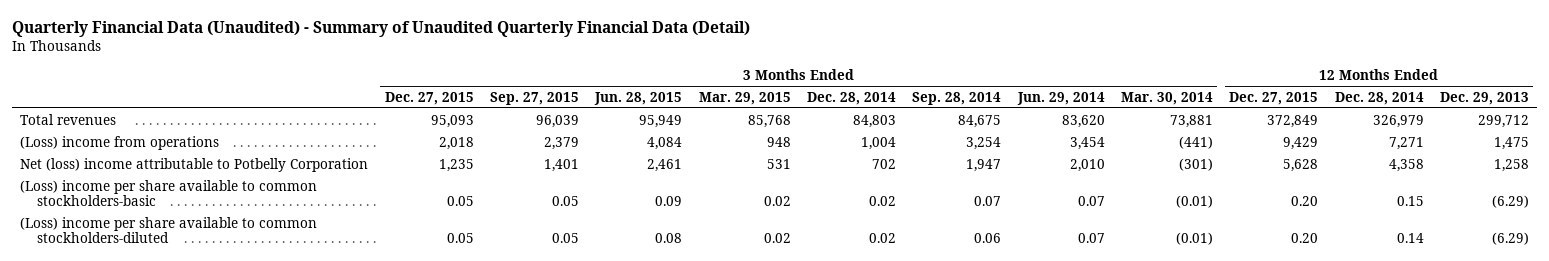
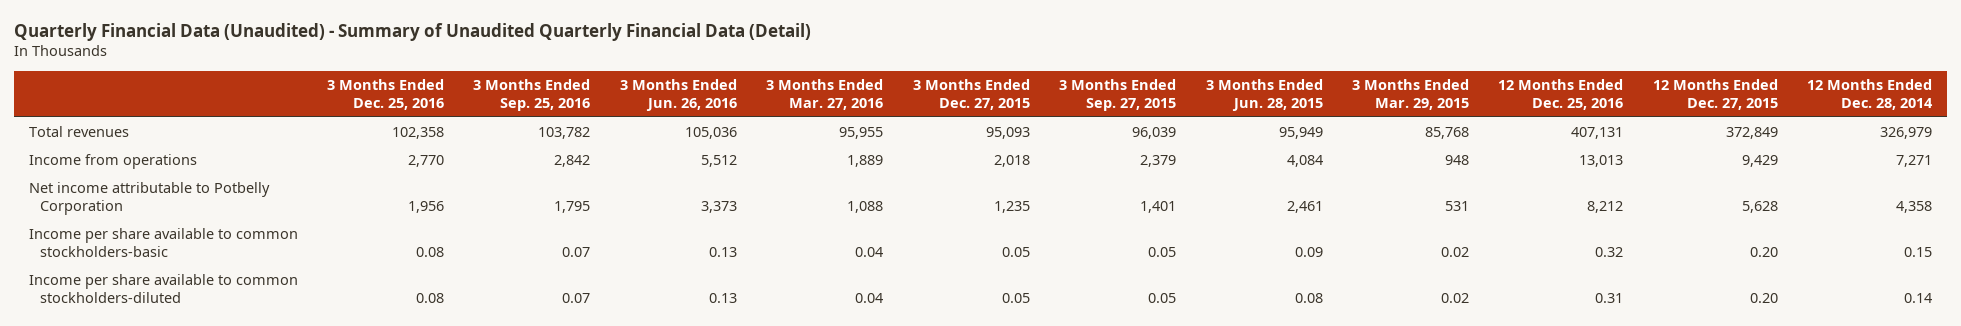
[806,91,896,105] Dec. 28, 2014 -> none
[912,91,1002,105] Sep. 28, 2014 -> none
[1016,91,1105,105] Jun. 29, 2014 -> none
[1121,91,1214,105] Mar. 30, 2014 -> none
[1440,91,1530,105] Dec. 29, 2013 -> none
none -> [327,79,445,110] 3 Months Ended Dec. 25, 2016
none -> [473,79,591,111] 3 Months Ended Sep. 25, 2016
none -> [619,79,737,111] 3 Months Ended Jun. 26, 2016
none -> [766,79,884,110] 3 Months Ended Mar. 27, 2016
none -> [1498,79,1624,110] 12 Months Ended Dec. 25, 2016
[20,135,220,150] (Loss) income from operations -> [28,154,197,170] Income from operations
[20,157,369,172] Net (loss) income attributable to Potbelly Corporation -> [28,182,270,216] Net income attributable to Potbelly Corporation
[20,179,318,207] (Loss) income per share available to common stockholders-basic -> [28,228,298,258] Income per share available to common stockholders-basic
[20,216,318,244] (Loss) income per share available to common stockholders-diluted -> [28,274,298,304] Income per share available to common stockholders-diluted

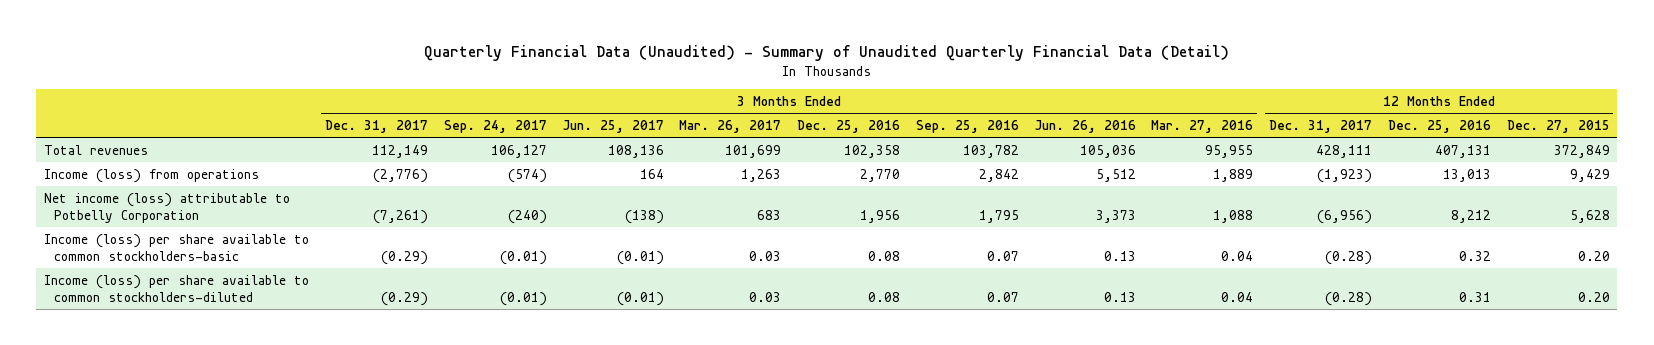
[912,79,1030,110] 3 Months Ended Dec. 27, 2015 -> none
[1059,79,1177,111] 3 Months Ended Sep. 27, 2015 -> none
[1205,79,1323,111] 3 Months Ended Jun. 28, 2015 -> none
[1351,79,1469,110] 3 Months Ended Mar. 29, 2015 -> none
[1807,79,1934,110] 12 Months Ended Dec. 28, 2014 -> none
none -> [325,119,429,133] Dec. 31, 2017
none -> [443,119,547,133] Sep. 24, 2017
none -> [562,119,664,133] Jun. 25, 2017
none -> [679,119,782,133] Mar. 26, 2017
none -> [1269,119,1373,133] Dec. 31, 2017
[28,154,197,170] Income from operations -> [44,168,260,183] Income (loss) from operations
[28,182,270,216] Net income attributable to Potbelly Corporation -> [44,192,291,223] Net income (loss) attributable to Potbelly Corporation
[28,228,298,258] Income per share available to common stockholders-basic -> [44,233,310,261] Income (loss) per share available to common stockholders-basic
[28,274,298,304] Income per share available to common stockholders-diluted -> [44,274,310,302] Income (loss) per share available to common stockholders-diluted

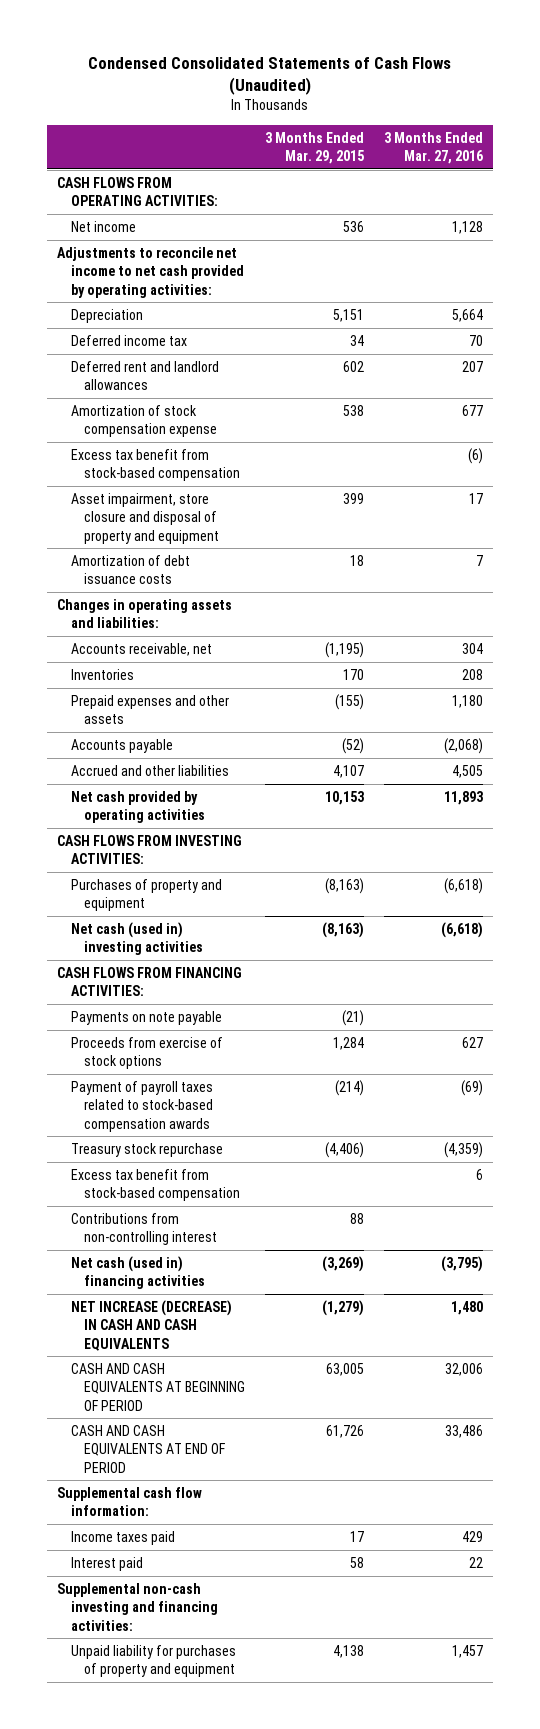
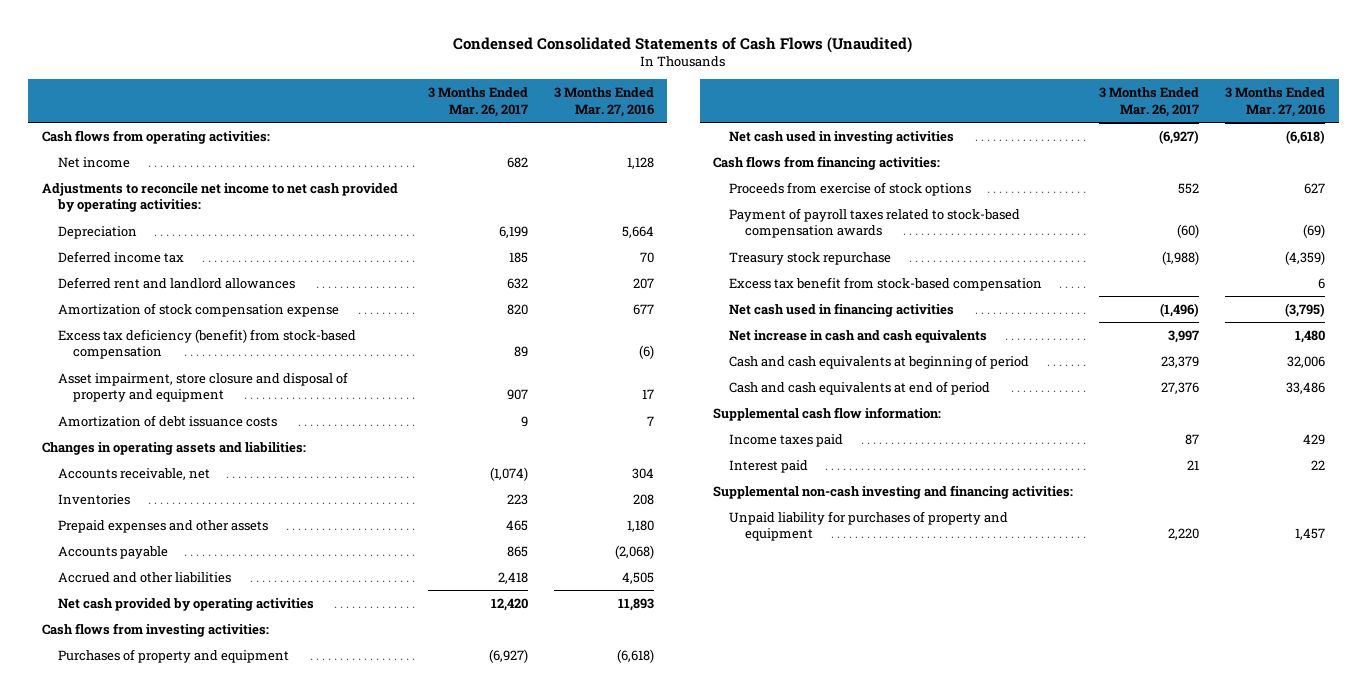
[265,131,365,164] 3 Months Ended Mar. 29, 2015 -> none
none -> [427,87,528,117] 3 Months Ended Mar. 26, 2017
[57,176,218,207] CASH FLOWS FROM OPERATING ACTIVITIES: -> [41,129,270,144] Cash flows from operating activities:
[70,448,241,482] Excess tax benefit from stock-based compensation -> [57,328,356,360] Excess tax deficiency (benefit) from stock-based compensation
[57,834,243,865] CASH FLOWS FROM INVESTING ACTIVITIES: -> [41,622,269,637] Cash flows from investing activities:
[70,1010,222,1025] Payments on note payable -> none
[70,921,204,956] Net cash (used in) investing activities -> [728,130,954,144] Net cash used in investing activities
[57,966,243,997] CASH FLOWS FROM FINANCING ACTIVITIES: -> [712,155,940,170] Cash flows from financing activities:
[70,1212,218,1246] Contributions from non-controlling interest -> none
[70,1255,206,1290] Net cash (used in) financing activities -> [728,302,954,317] Net cash used in financing activities
[70,1299,232,1351] NET INCREASE (DECREASE) IN CASH AND CASH EQUIVALENTS -> [728,329,987,343] Net increase in cash and cash equivalents
[70,1362,246,1411] CASH AND CASH EQUIVALENTS AT BEGINNING OF PERIOD -> [728,354,1029,369] Cash and cash equivalents at beginning of period
[70,1424,226,1473] CASH AND CASH EQUIVALENTS AT END OF PERIOD -> [728,380,990,395] Cash and cash equivalents at end of period

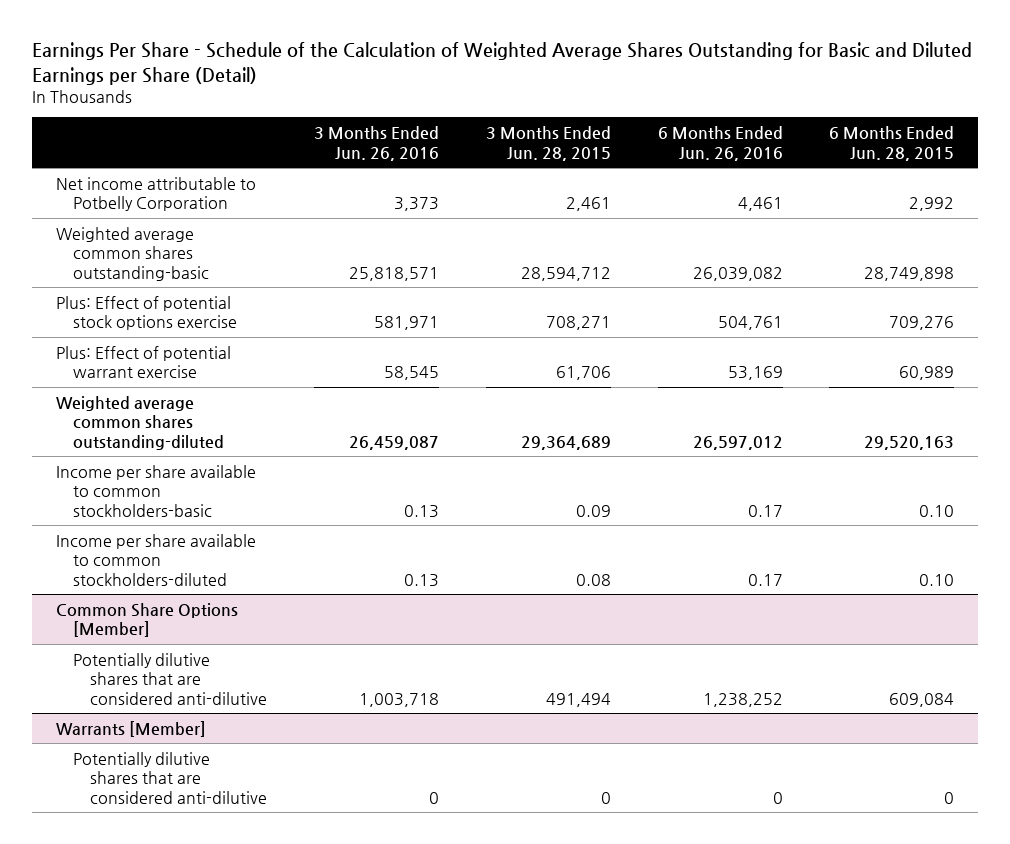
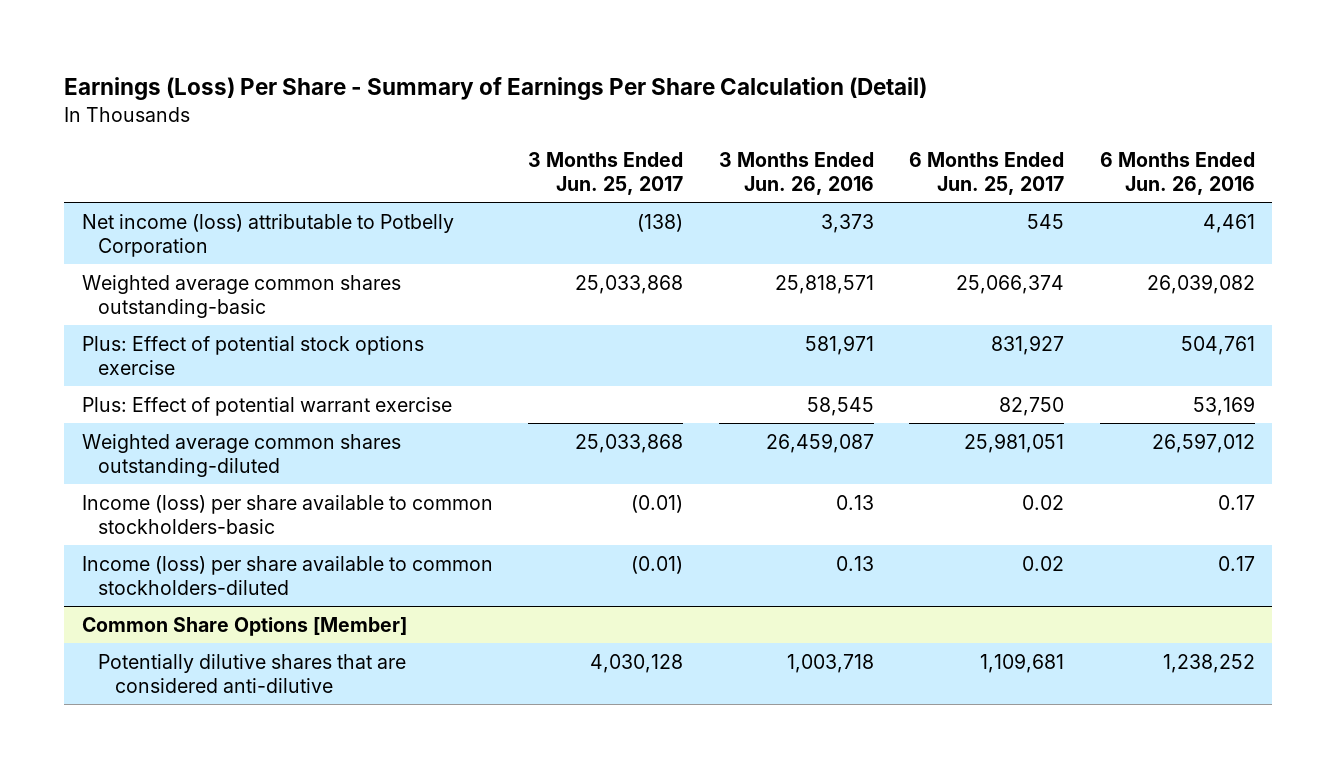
[32,42,973,85] Earnings Per Share - Schedule of the Calculation of Weighted Average Shares Outstanding for Basic and Diluted Earnings per Share (Detail) -> [64,77,928,101] Earnings (Loss) Per Share - Summary of Earnings Per Share Calculation (Detail)
[485,125,611,161] 3 Months Ended Jun. 28, 2015 -> none
[829,125,955,161] 6 Months Ended Jun. 28, 2015 -> none
none -> [528,152,684,196] 3 Months Ended Jun. 25, 2017
none -> [909,152,1065,196] 6 Months Ended Jun. 25, 2017
[55,176,256,212] Net income attributable to Potbelly Corporation -> [82,213,455,257] Net income (loss) attributable to Potbelly Corporation
[55,464,256,517] Income per share available to common stockholders-basic -> [82,494,494,534] Income (loss) per share available to common stockholders-basic
[55,533,256,586] Income per share available to common stockholders-diluted -> [82,555,494,595] Income (loss) per share available to common stockholders-diluted
[55,720,206,737] Warrants [Member] -> none
[72,751,267,804] Potentially dilutive shares that are considered anti-dilutive -> none

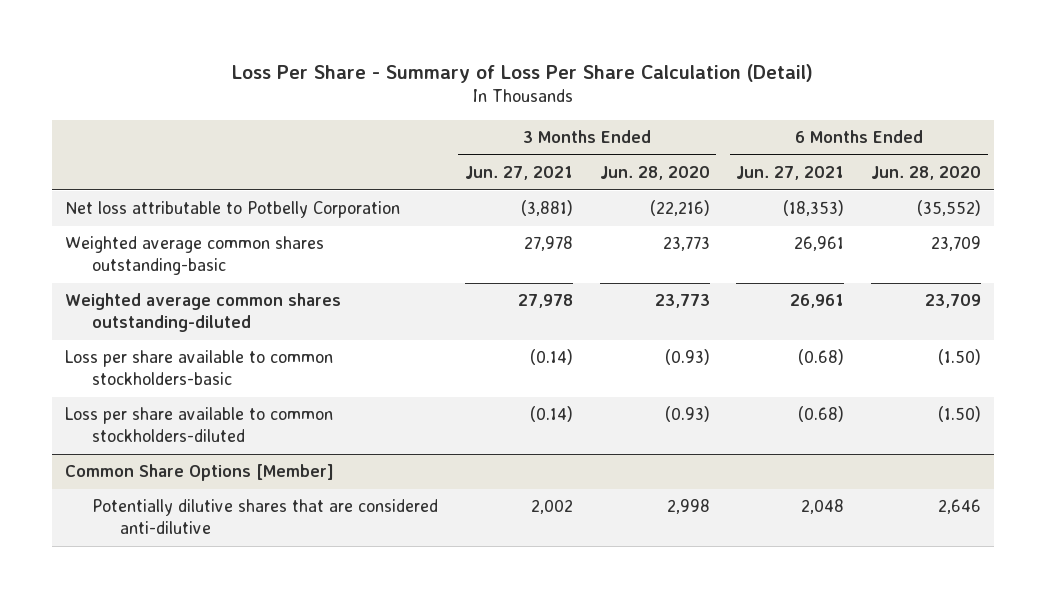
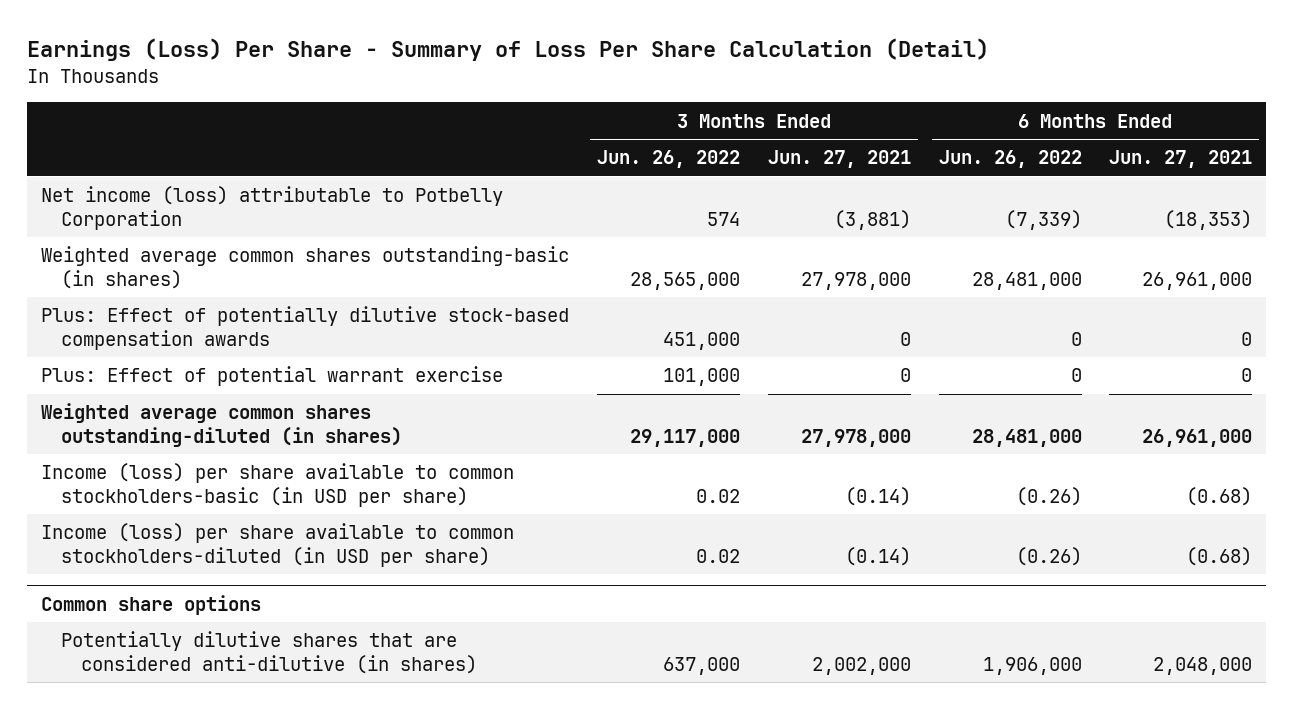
[231,63,813,83] Loss Per Share - Summary of Loss Per Share Calculation (Detail) -> [27,38,990,62] Earnings (Loss) Per Share - Summary of Loss Per Share Calculation (Detail)
[599,166,710,181] Jun. 28, 2020 -> none
[870,166,981,181] Jun. 28, 2020 -> none
none -> [597,150,741,169] Jun. 26, 2022
none -> [938,150,1082,169] Jun. 26, 2022
[64,201,400,219] Net loss attributable to Potbelly Corporation -> [41,186,504,230] Net income (loss) attributable to Potbelly Corporation
[64,236,324,276] Weighted average common shares outstanding-basic -> [41,246,570,289] Weighted average common shares outstanding-basic (in shares)
[524,236,574,252] 27,978 -> [800,271,911,290] 27,978,000
[794,236,845,252] 26,961 -> [1142,271,1253,290] 26,961,000
none -> [41,306,570,350] Plus: Effect of potentially dilutive stock-based compensation awards
none -> [41,366,504,387] Plus: Effect of potential warrant exercise
[64,293,341,333] Weighted average common shares outstanding-diluted -> [41,403,403,447] Weighted average common shares outstanding-diluted (in shares)
[518,294,574,309] 27,978 -> [800,428,911,447] 27,978,000
[790,294,845,309] 26,961 -> [1142,428,1253,447] 26,961,000
[64,350,333,386] Loss per share available to common stockholders-basic -> [41,463,515,507] Income (loss) per share available to common stockholders-basic (in USD per share)
[64,407,333,443] Loss per share available to common stockholders-diluted -> [41,523,515,567] Income (loss) per share available to common stockholders-diluted (in USD per share)
[64,464,334,482] Common Share Options [Member] -> [41,595,262,616] Common share options
[92,499,439,535] Potentially dilutive shares that are considered anti-dilutive -> [61,631,477,674] Potentially dilutive shares that are considered anti-dilutive (in shares)
[531,499,574,515] 2,002 -> [811,656,911,675] 2,002,000
[801,499,845,515] 2,048 -> [1153,656,1253,675] 2,048,000

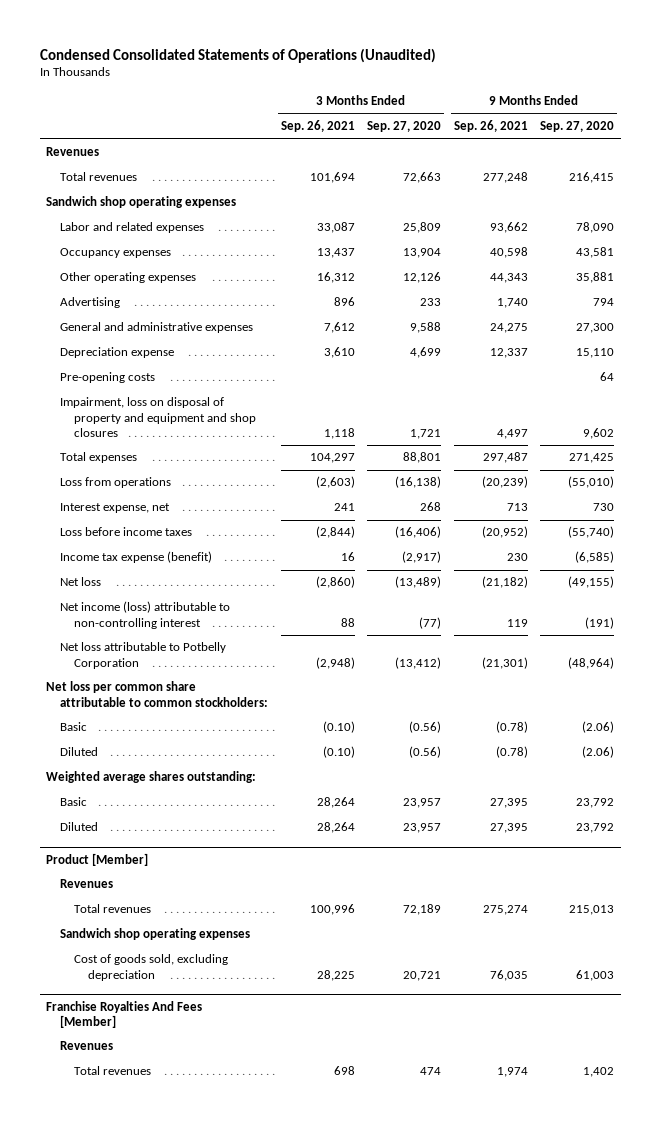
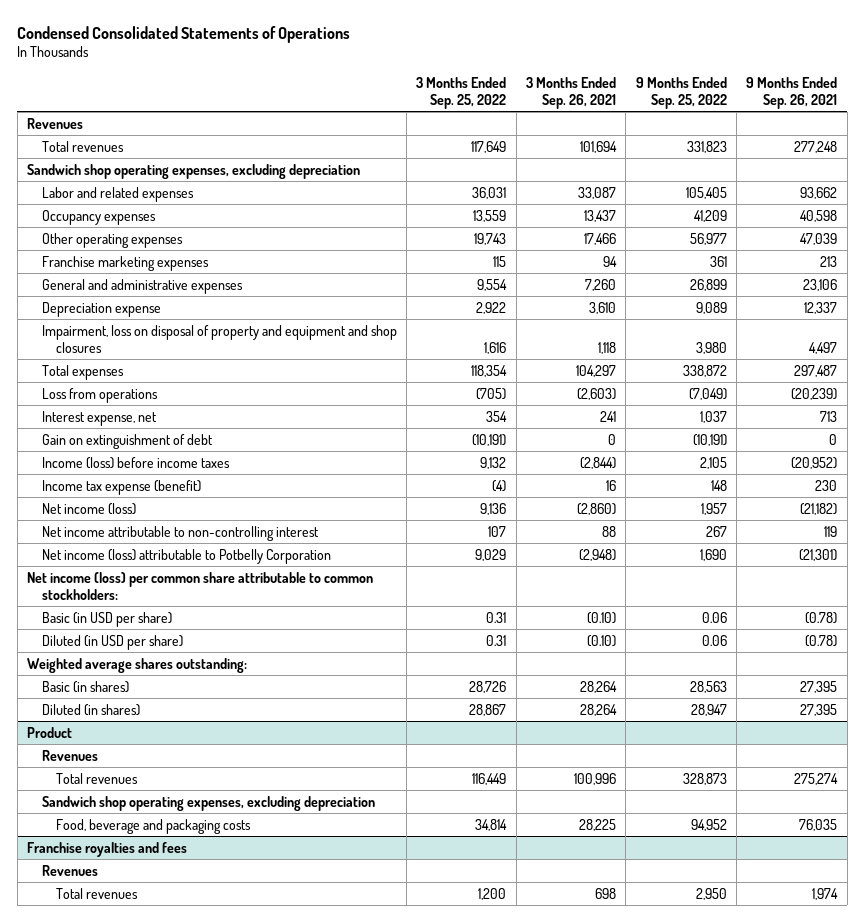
[40,47,437,63] Condensed Consolidated Statements of Operations (Unaudited) -> [17,25,351,43] Condensed Consolidated Statements of Operations
[367,121,442,133] Sep. 27, 2020 -> none
[540,121,615,133] Sep. 27, 2020 -> none
none -> [416,76,507,109] 3 Months Ended Sep. 25, 2022
none -> [635,76,727,109] 9 Months Ended Sep. 25, 2022
[46,196,237,209] Sandwich shop operating expenses -> [27,163,361,179] Sandwich shop operating expenses, excluding depreciation
[60,297,121,309] Advertising -> none
[316,272,355,284] 16,312 -> [584,232,617,245] 17,466
[489,273,528,284] 44,343 -> [800,232,838,245] 47,039
none -> [41,255,209,271] Franchise marketing expenses
[323,322,355,334] 7,612 -> [585,278,617,291] 7,260
[489,323,528,334] 24,275 -> [803,278,838,291] 23,106
[60,372,156,384] Pre-opening costs -> none
none -> [41,433,213,449] Gain on extinguishment of debt
[60,527,193,537] Loss before income taxes -> [41,456,230,469] Income (loss) before income taxes
[60,577,102,587] Net loss -> [41,502,136,515] Net income (loss)
[60,601,231,629] Net income (loss) attributable to non-controlling interest -> [41,525,319,541] Net income attributable to non-controlling interest
[60,642,227,669] Net loss attributable to Potbelly Corporation -> [41,548,331,564] Net income (loss) attributable to Potbelly Corporation
[46,681,269,707] Net loss per common share attributable to common stockholders: -> [27,571,374,600] Net income (loss) per common share attributable to common stockholders:
[60,722,88,732] Basic -> [41,611,172,627] Basic (in USD per share)
[60,747,99,757] Diluted -> [41,634,183,650] Diluted (in USD per share)
[60,797,88,807] Basic -> [41,680,129,693] Basic (in shares)
[60,822,99,832] Diluted -> [41,703,140,716] Diluted (in shares)
[46,852,149,866] Product [Member] -> [27,726,73,738] Product
[60,928,251,941] Sandwich shop operating expenses -> [41,795,375,811] Sandwich shop operating expenses, excluding depreciation
[74,954,229,981] Cost of goods sold, excluding depreciation -> [56,818,252,834] Food, beverage and packaging costs
[46,1000,203,1029] Franchise Royalties And Fees [Member] -> [27,841,188,857] Franchise royalties and fees

